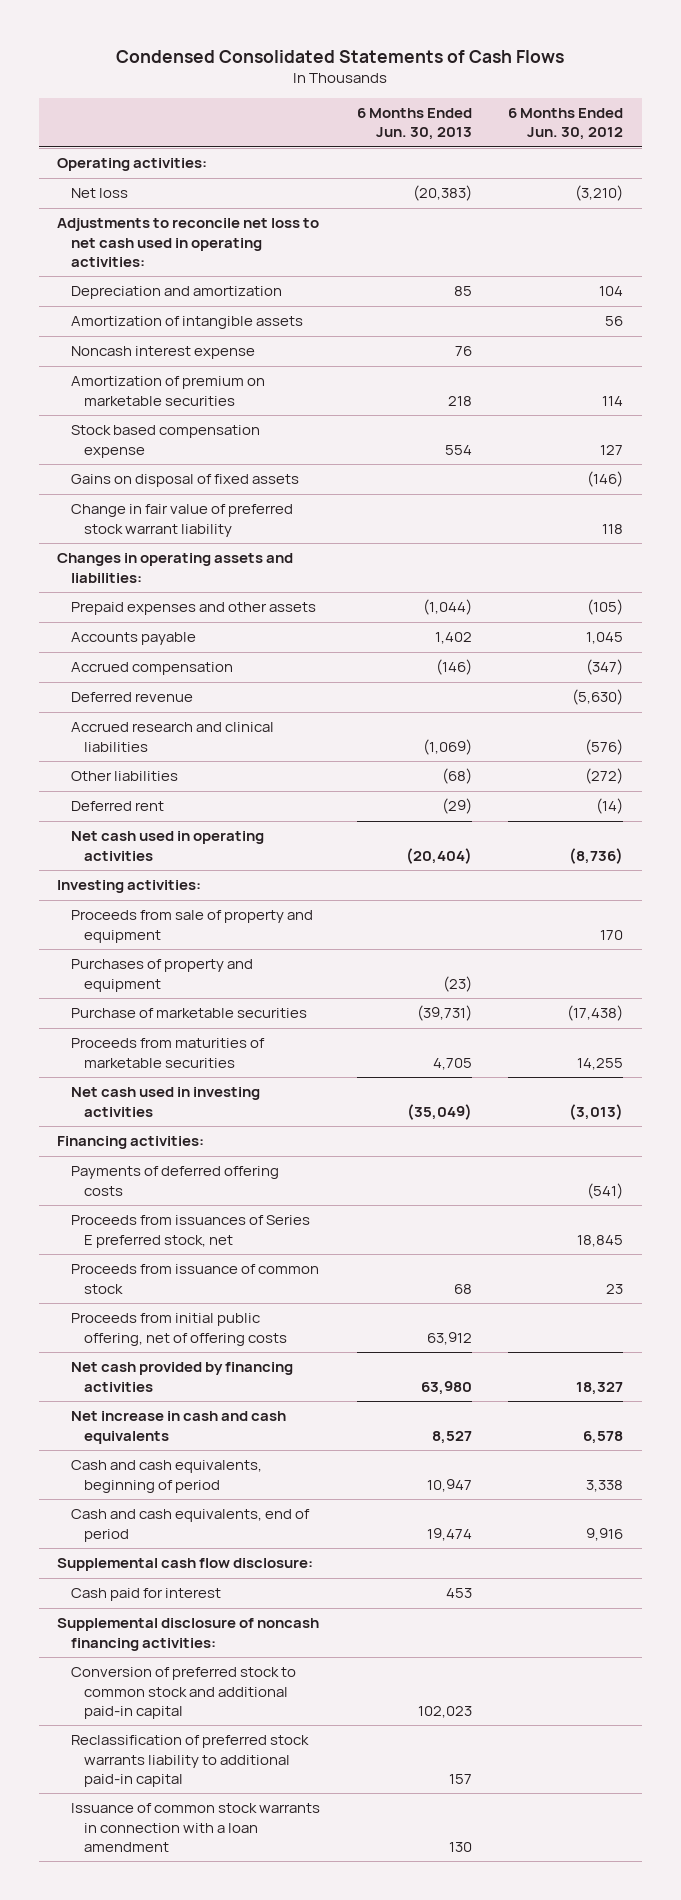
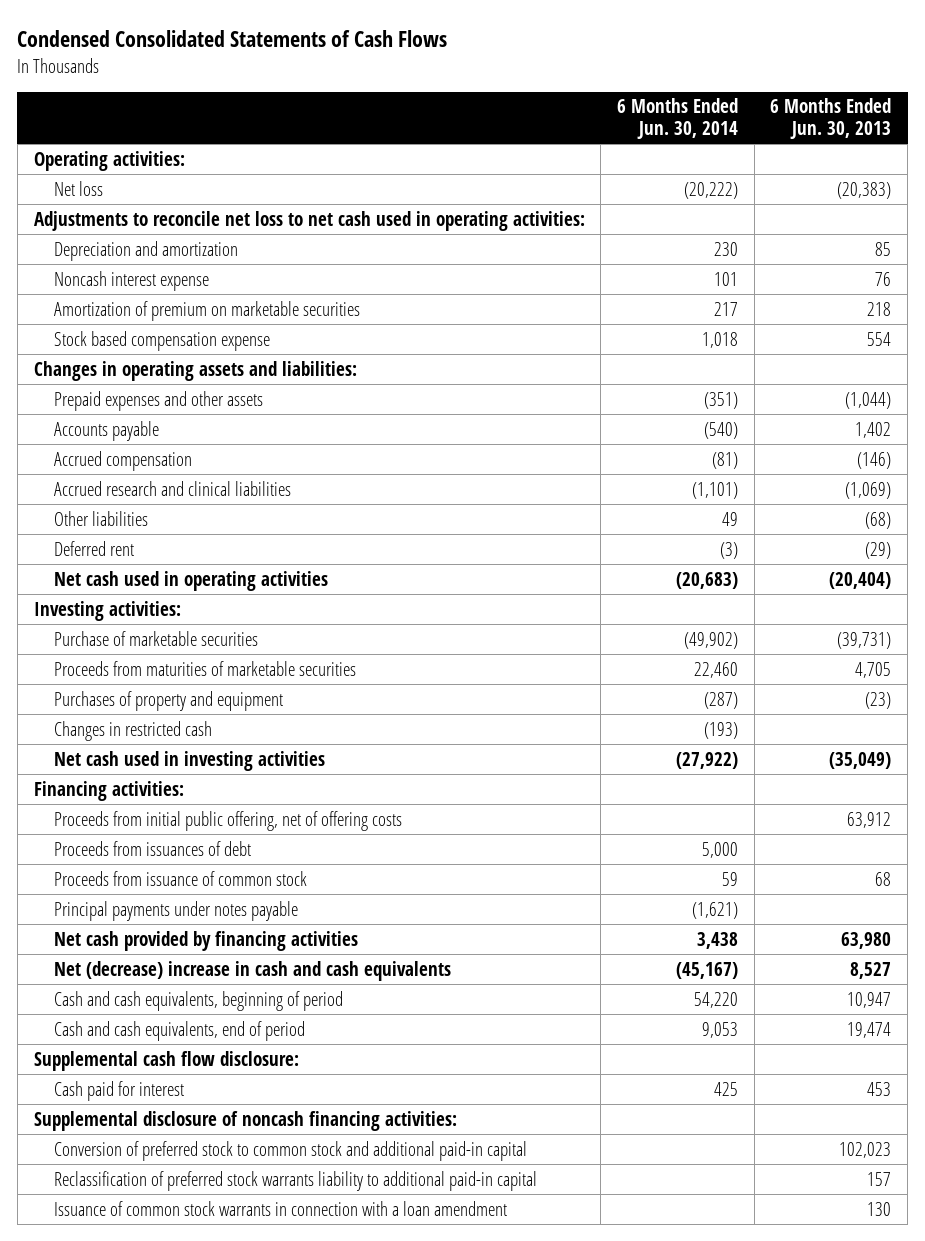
[508,108,624,141] 6 Months Ended Jun. 30, 2012 -> none
none -> [616,98,738,140] 6 Months Ended Jun. 30, 2014
[70,316,303,330] Amortization of intangible assets -> none
[70,474,299,488] Gains on disposal of fixed assets -> none
[70,504,293,537] Change in fair value of preferred stock warrant liability -> none
[70,692,193,703] Deferred revenue -> none
[70,910,313,943] Proceeds from sale of property and equipment -> none
[70,959,253,992] Purchases of property and equipment -> [54,690,284,711] Purchases of property and equipment
none -> [54,720,213,741] Changes in restricted cash
[70,1166,279,1196] Payments of deferred offering costs -> none
[70,1215,310,1248] Proceeds from issuances of Series E preferred stock, net -> none
none -> [54,840,252,856] Proceeds from issuances of debt
[70,1264,319,1294] Proceeds from issuance of common stock -> [54,870,308,886] Proceeds from issuance of common stock
none -> [54,900,299,921] Principal payments under notes payable
[70,1411,286,1444] Net increase in cash and cash equivalents -> [54,960,452,981] Net (decrease) increase in cash and cash equivalents

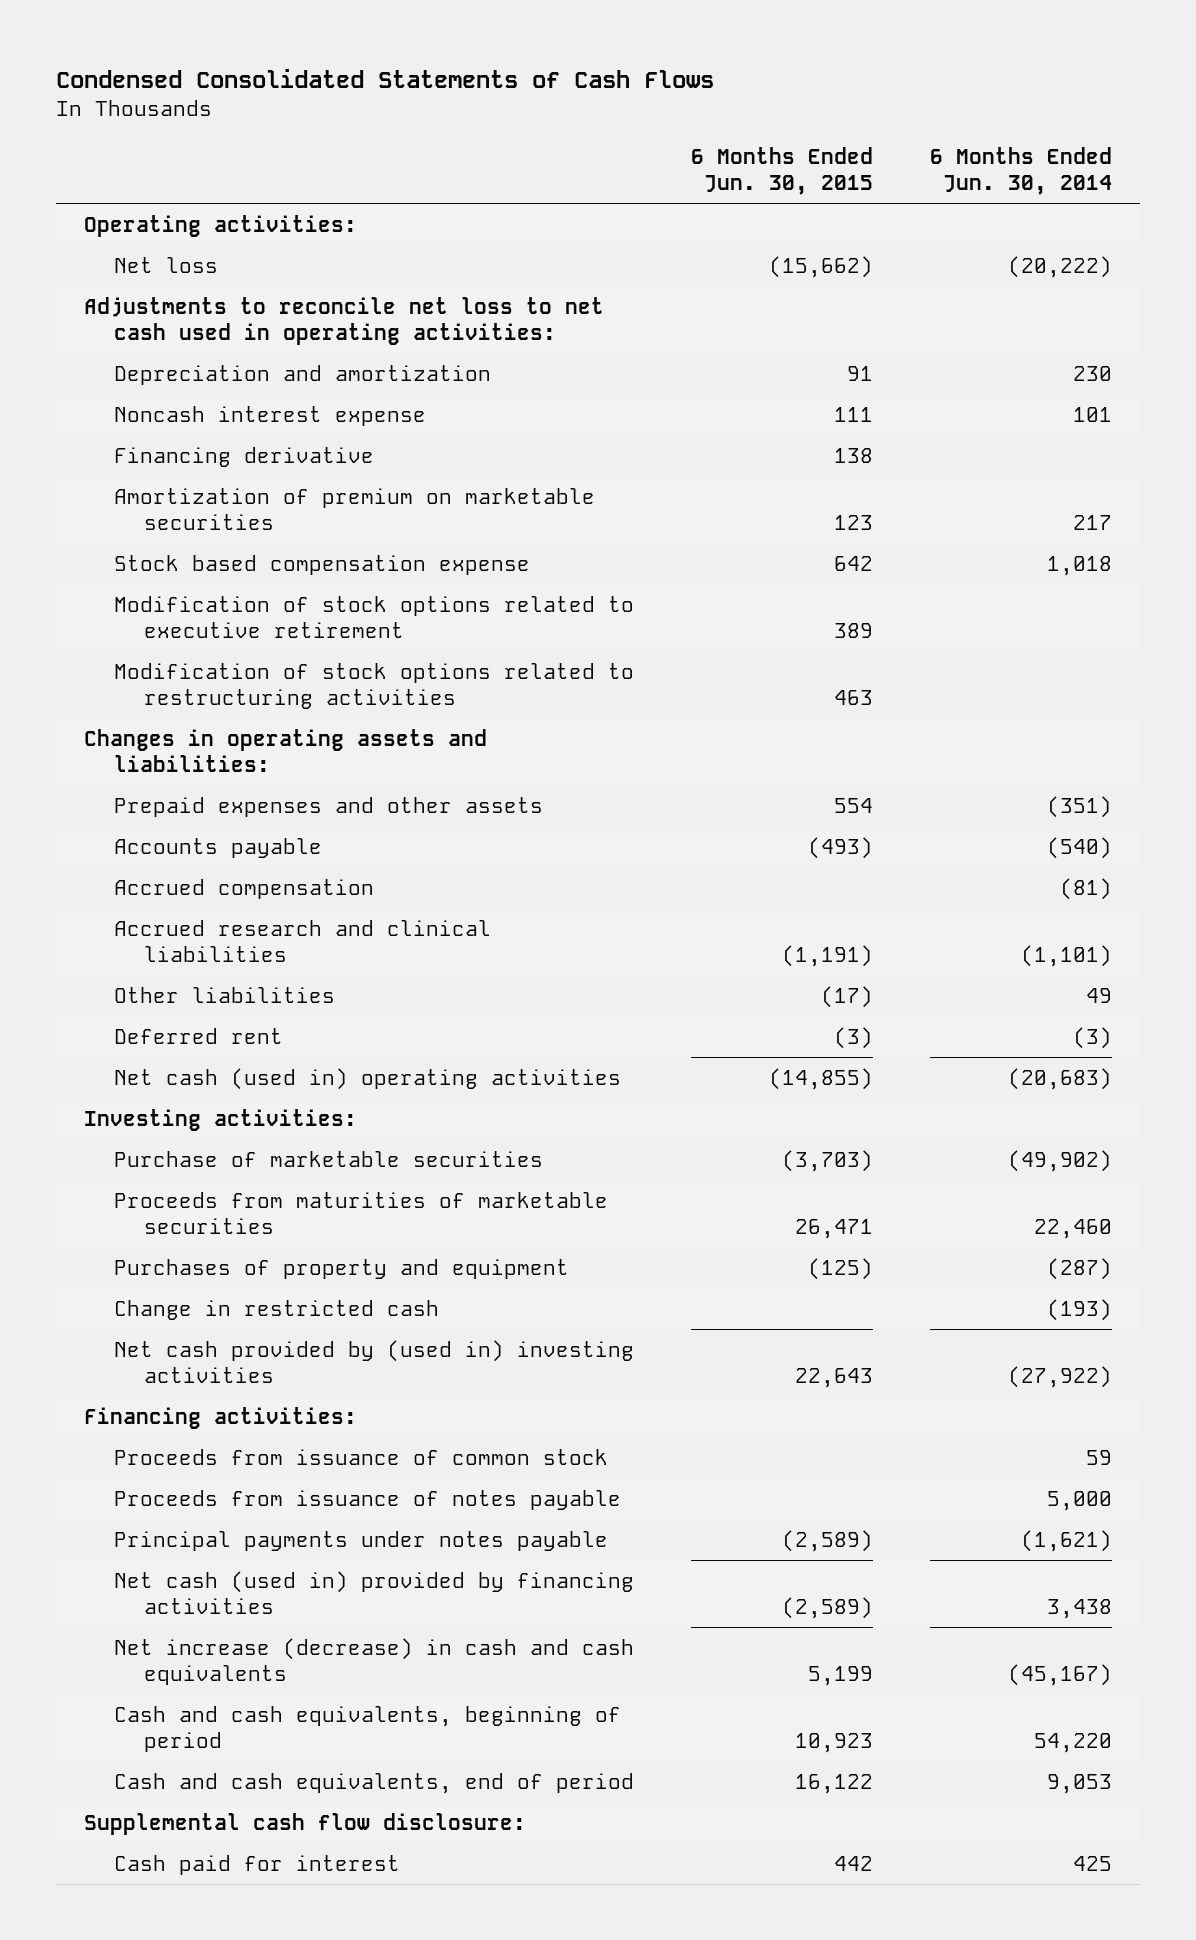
[770,98,892,140] 6 Months Ended Jun. 30, 2013 -> none
none -> [691,147,874,196] 6 Months Ended Jun. 30, 2015
none -> [114,446,375,467] Financing derivative
none -> [114,595,635,638] Modification of stock options related to executive retirement
none -> [114,662,635,709] Modification of stock options related to restructuring activities
[54,570,329,591] Net cash used in operating activities -> [114,1067,622,1090] Net cash (used in) operating activities
[54,720,213,741] Changes in restricted cash -> [114,1299,440,1320] Change in restricted cash
[54,750,326,771] Net cash used in investing activities -> [114,1339,635,1383] Net cash provided by (used in) investing activities
[54,810,403,831] Proceeds from initial public offering, net of offering costs -> none
[54,840,252,856] Proceeds from issuances of debt -> none
none -> [114,1489,622,1510] Proceeds from issuance of notes payable
[54,930,359,951] Net cash provided by financing activities -> [114,1570,635,1614] Net cash (used in) provided by financing activities
[54,960,452,981] Net (decrease) increase in cash and cash equivalents -> [114,1637,635,1685] Net increase (decrease) in cash and cash equivalents
[33,1110,457,1131] Supplemental disclosure of noncash financing activities: -> none
[54,1140,528,1161] Conversion of preferred stock to common stock and additional paid-in capital -> none
[54,1170,538,1191] Reclassification of preferred stock warrants liability to additional paid-in capital -> none
[54,1200,508,1216] Issuance of common stock warrants in connection with a loan amendment -> none

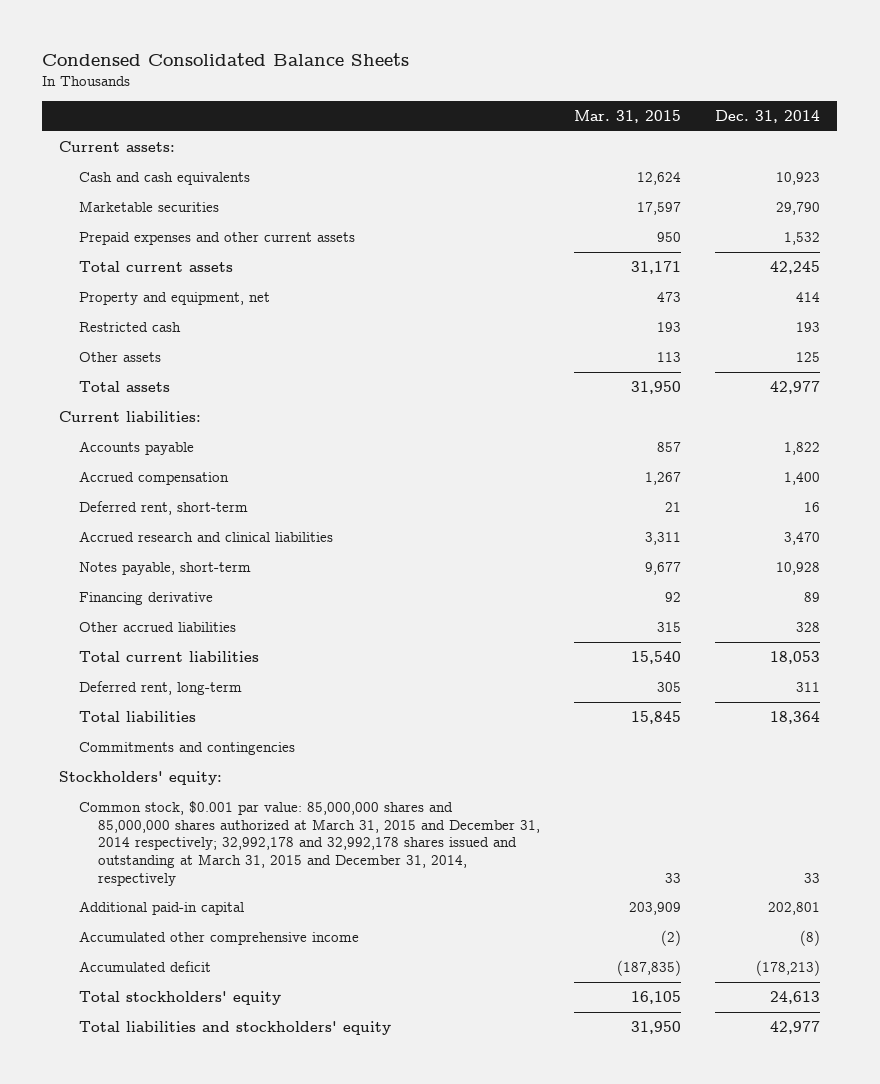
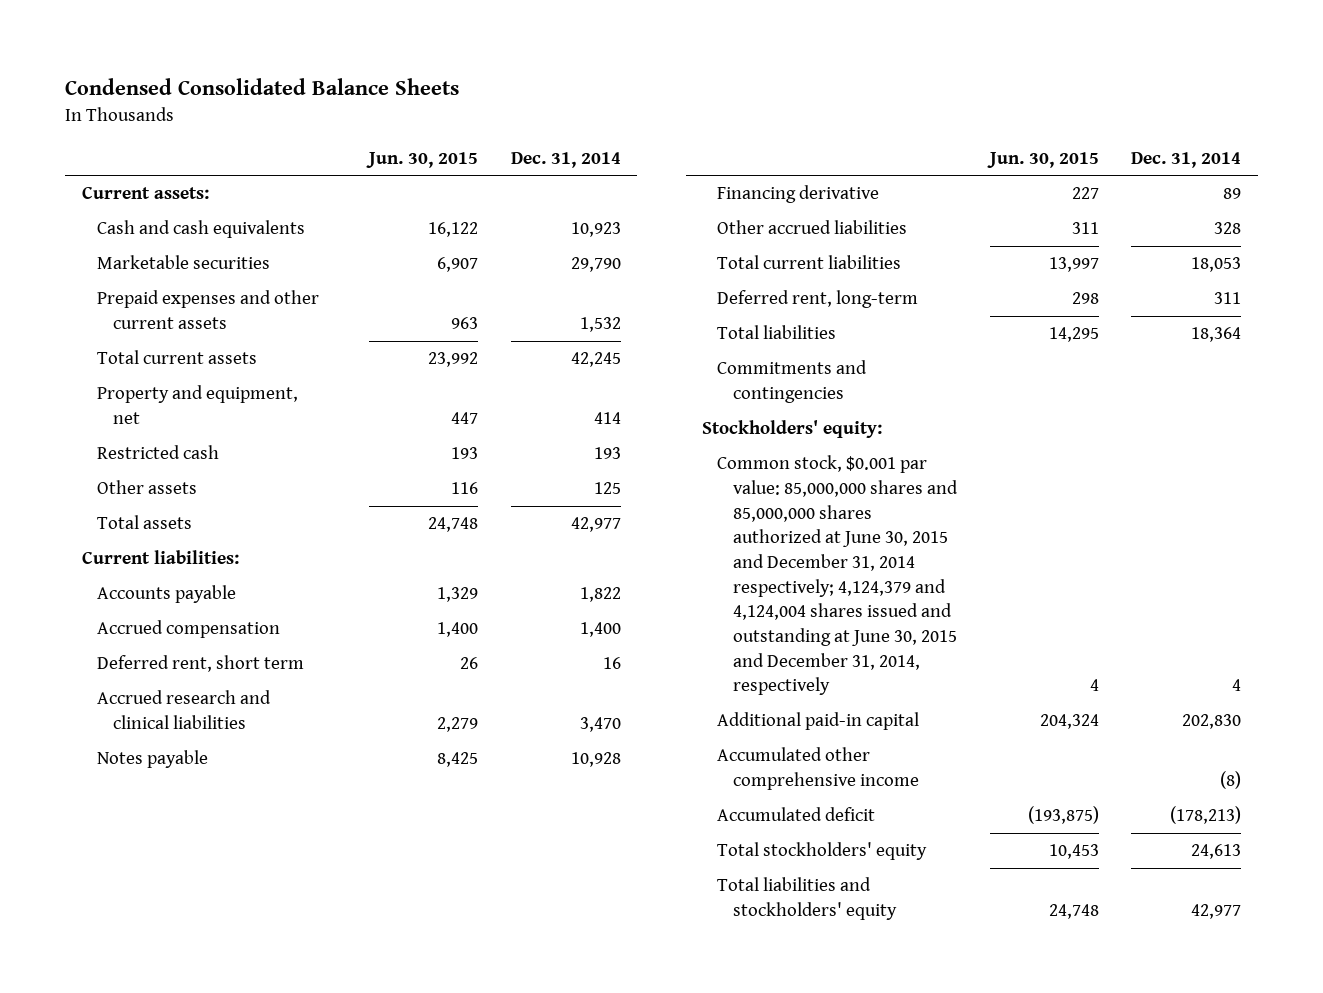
[574,109,682,123] Mar. 31, 2015 -> none
none -> [366,151,479,168] Jun. 30, 2015
[78,501,248,516] Deferred rent, short-term -> [97,655,305,673] Deferred rent, short term
[78,562,251,576] Notes payable, short-term -> [97,750,209,769] Notes payable
[78,801,540,886] Common stock, $0.001 par value: 85,000,000 shares and 85,000,000 shares authorized at March 31, 2015 and December 31, 2014 respectively; 32,992,178 and 32,992,178 shares issued and outstanding at March 31, 2015 and December 31, 2014, respectively -> [717,455,958,696] Common stock, $0.001 par value: 85,000,000 shares and 85,000,000 shares authorized at June 30, 2015 and December 31, 2014 respectively; 4,124,379 and 4,124,004 shares issued and outstanding at June 30, 2015 and December 31, 2014, respectively
[804,872,821,883] 33 -> [1232,679,1242,692] 4
[768,902,821,916] 202,801 -> [1182,714,1242,730] 202,830

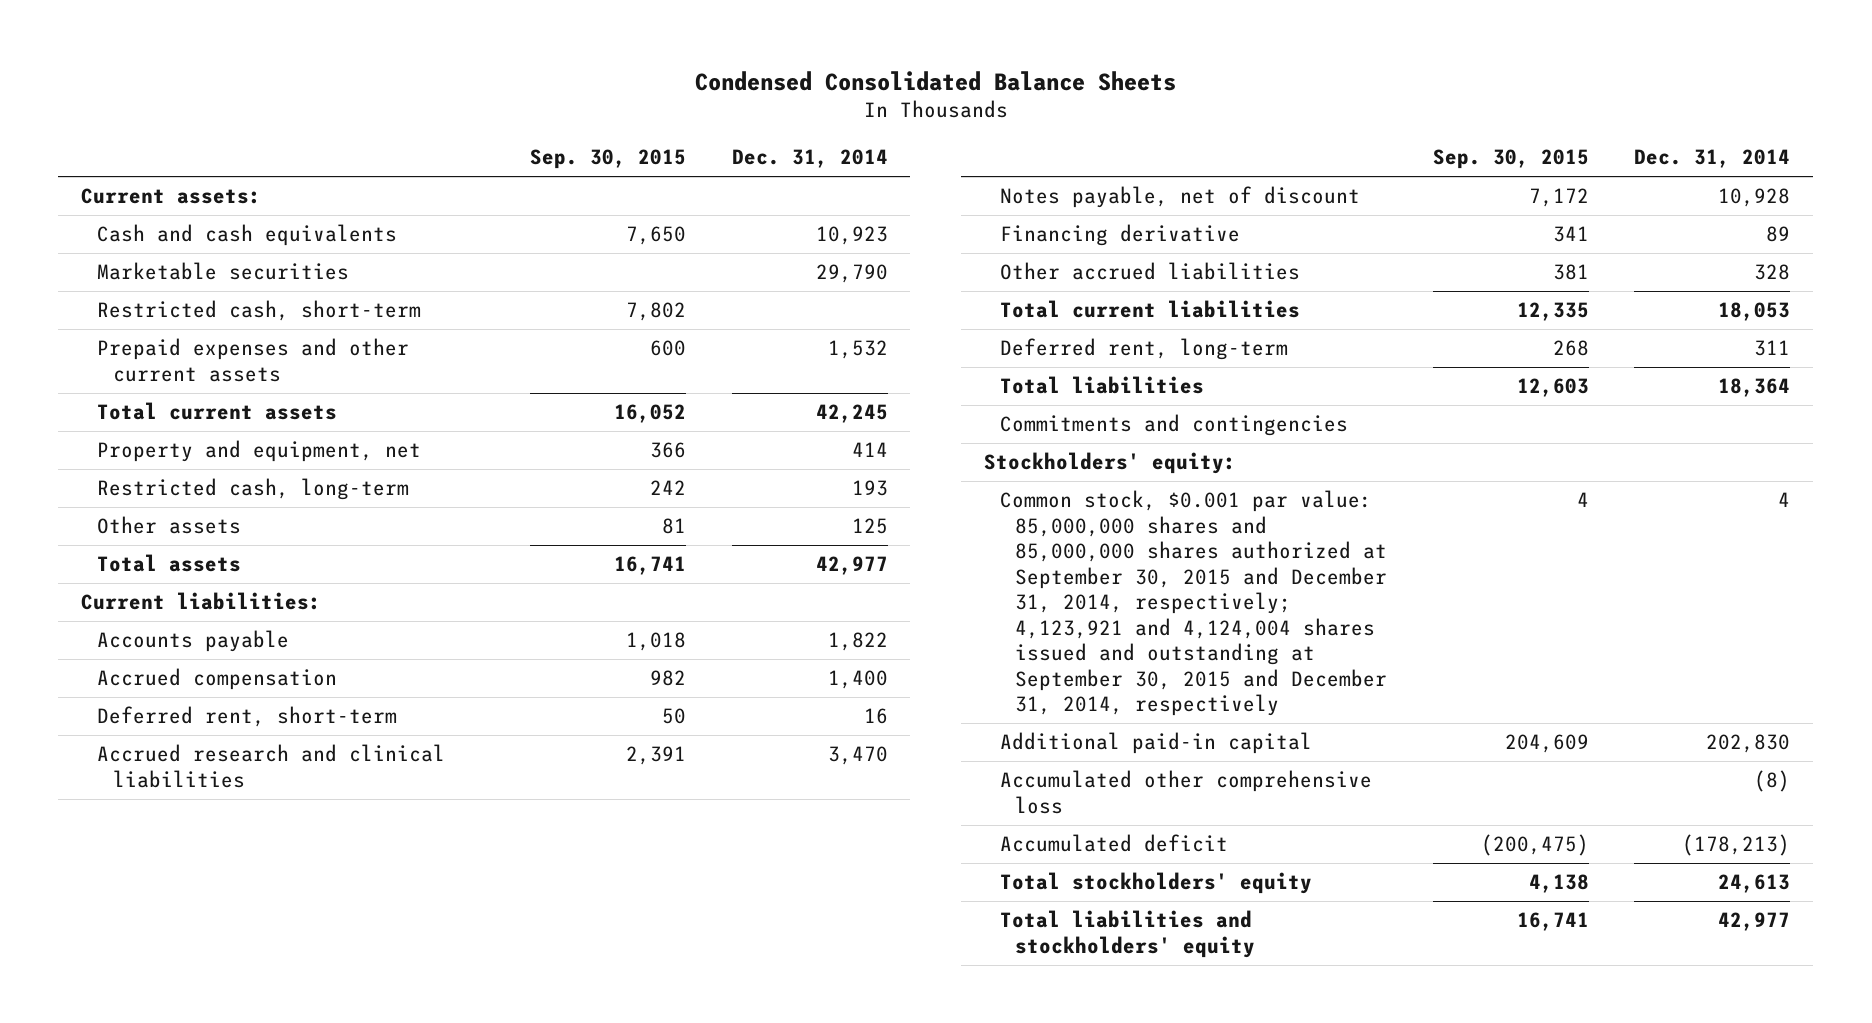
[366,151,479,168] Jun. 30, 2015 -> none
none -> [530,148,687,169] Sep. 30, 2015
none -> [96,300,421,322] Restricted cash, short-term
[97,445,220,460] Restricted cash -> [96,478,409,501] Restricted cash, long-term
[97,655,305,673] Deferred rent, short term -> [96,706,397,728] Deferred rent, short-term
[97,750,209,769] Notes payable -> [999,186,1360,209] Notes payable, net of discount
[717,455,958,696] Common stock, $0.001 par value: 85,000,000 shares and 85,000,000 shares authorized at June 30, 2015 and December 31, 2014 respectively; 4,124,379 and 4,124,004 shares issued and outstanding at June 30, 2015 and December 31, 2014, respectively -> [999,490,1388,717] Common stock, $0.001 par value: 85,000,000 shares and 85,000,000 shares authorized at September 30, 2015 and December 31, 2014, respectively; 4,123,921 and 4,124,004 shares issued and outstanding at September 30, 2015 and December 31, 2014, respectively
[717,747,919,791] Accumulated other comprehensive income -> [999,770,1372,814] Accumulated other comprehensive loss

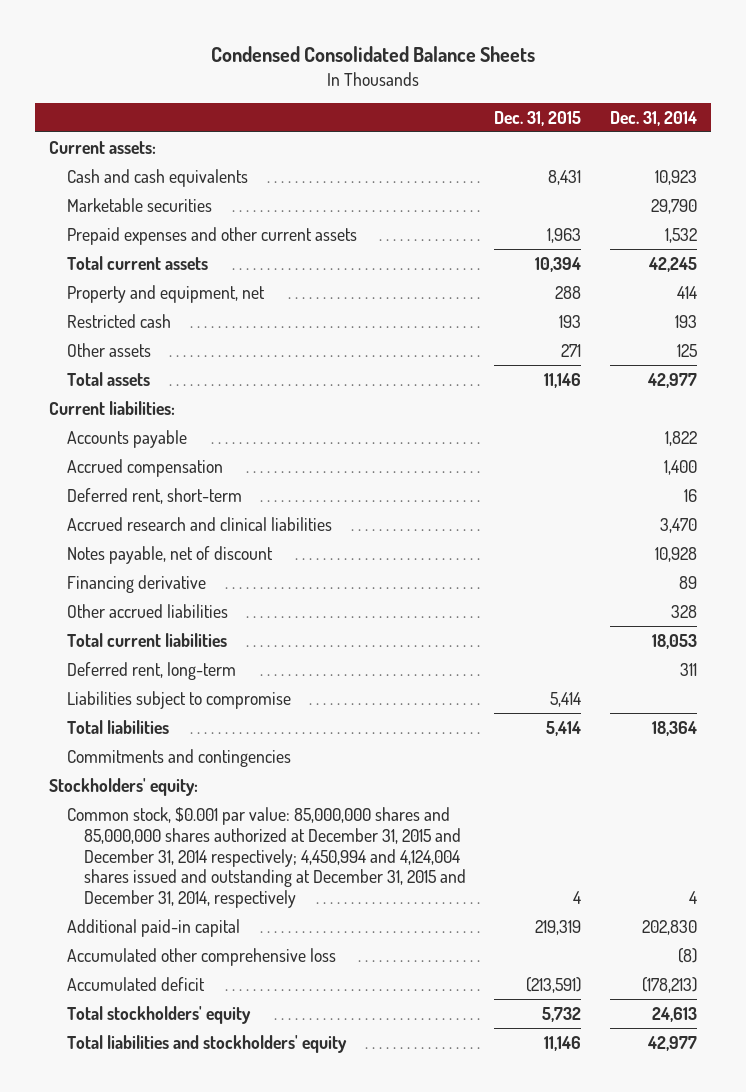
[530,148,687,169] Sep. 30, 2015 -> none
none -> [494,110,582,126] Dec. 31, 2015
[96,300,421,322] Restricted cash, short-term -> none
[96,478,409,501] Restricted cash, long-term -> [66,313,171,328] Restricted cash
none -> [66,690,291,709] Liabilities subject to compromise
[999,490,1388,717] Common stock, $0.001 par value: 85,000,000 shares and 85,000,000 shares authorized at September 30, 2015 and December 31, 2014, respectively; 4,123,921 and 4,124,004 shares issued and outstanding at September 30, 2015 and December 31, 2014, respectively -> [66,806,466,909] Common stock, $0.001 par value: 85,000,000 shares and 85,000,000 shares authorized at December 31, 2015 and December 31, 2014 respectively; 4,450,994 and 4,124,004 shares issued and outstanding at December 31, 2015 and December 31, 2014, respectively

